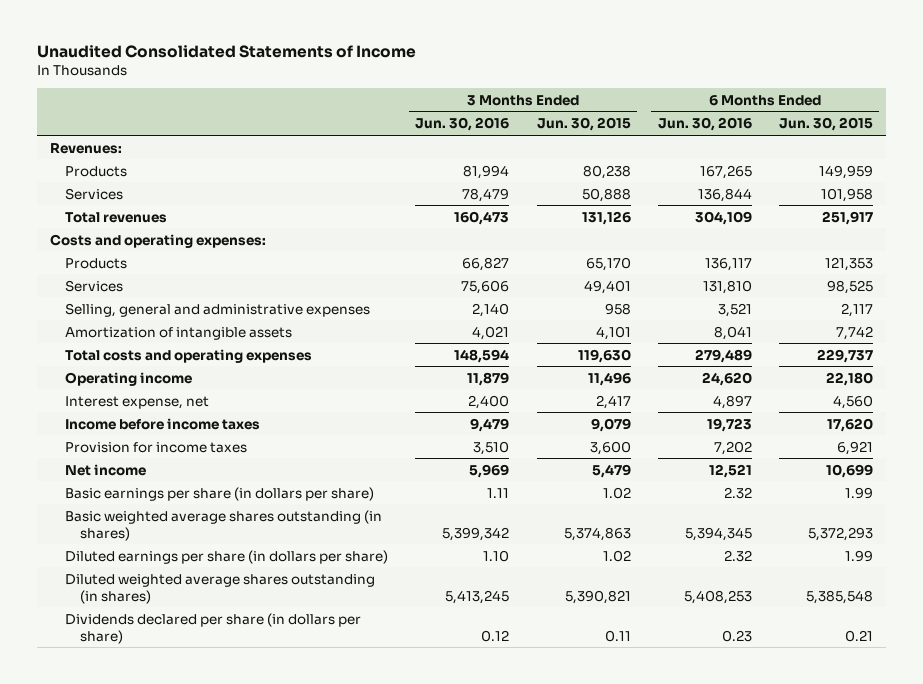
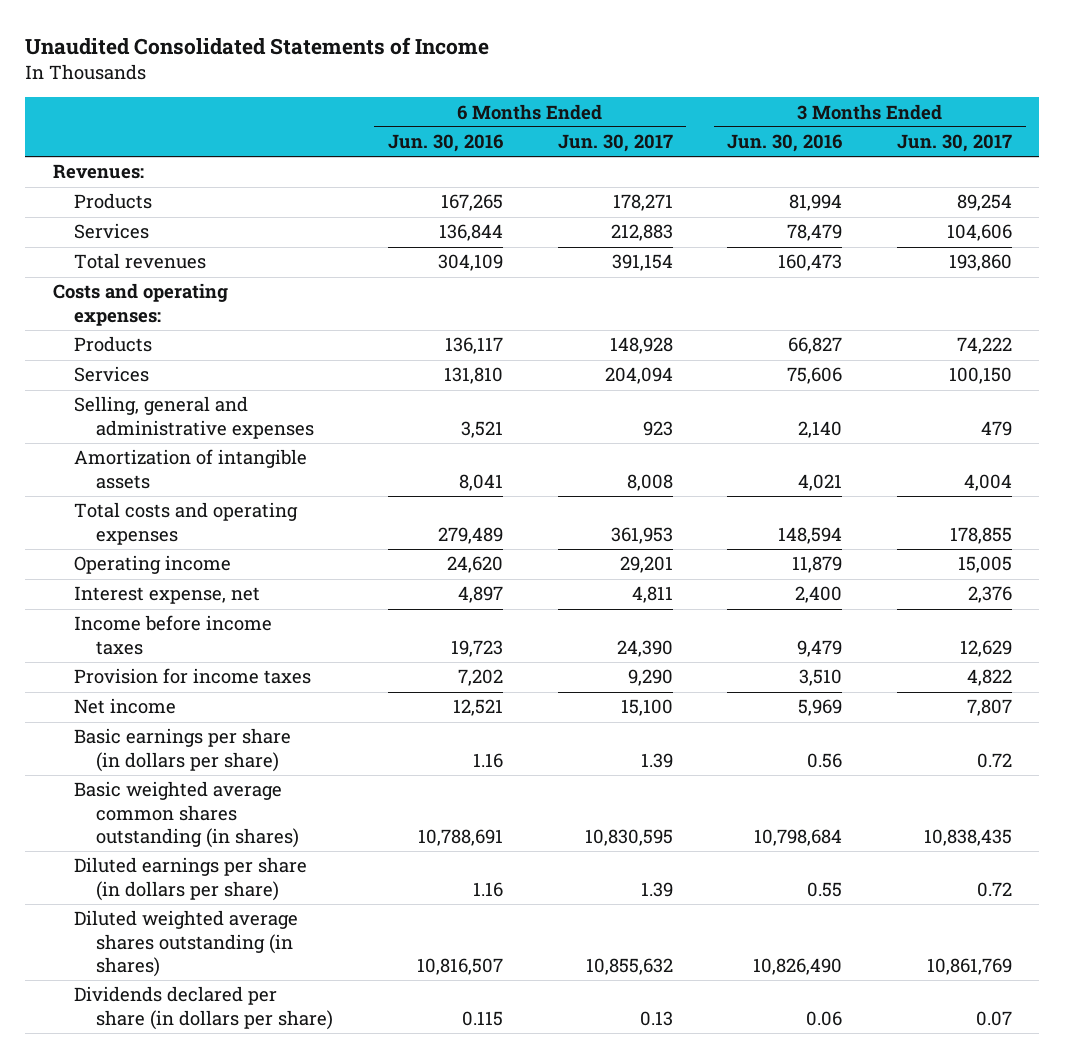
[536,117,631,132] Jun. 30, 2015 -> none
[778,117,873,132] Jun. 30, 2015 -> none
none -> [557,134,673,153] Jun. 30, 2017
none -> [897,134,1013,153] Jun. 30, 2017
[487,487,510,498] 1.11 -> [807,752,843,768] 0.56
[723,486,752,499] 2.32 -> [472,752,503,768] 1.16
[65,509,383,541] Basic weighted average shares outstanding (in shares) -> [74,781,300,848] Basic weighted average common shares outstanding (in shares)
[442,526,510,541] 5,399,342 -> [754,828,843,846] 10,798,684
[684,526,752,541] 5,394,345 -> [417,828,503,846] 10,788,691
[483,549,510,562] 1.10 -> [807,881,843,897] 0.55
[723,549,752,562] 2.32 -> [472,881,503,897] 1.16
[445,589,510,604] 5,413,245 -> [753,957,843,975] 10,826,490
[683,589,752,604] 5,408,253 -> [416,957,503,975] 10,816,507
[481,629,510,642] 0.12 -> [806,1010,843,1026] 0.06
[721,629,752,642] 0.23 -> [461,1010,503,1026] 0.115

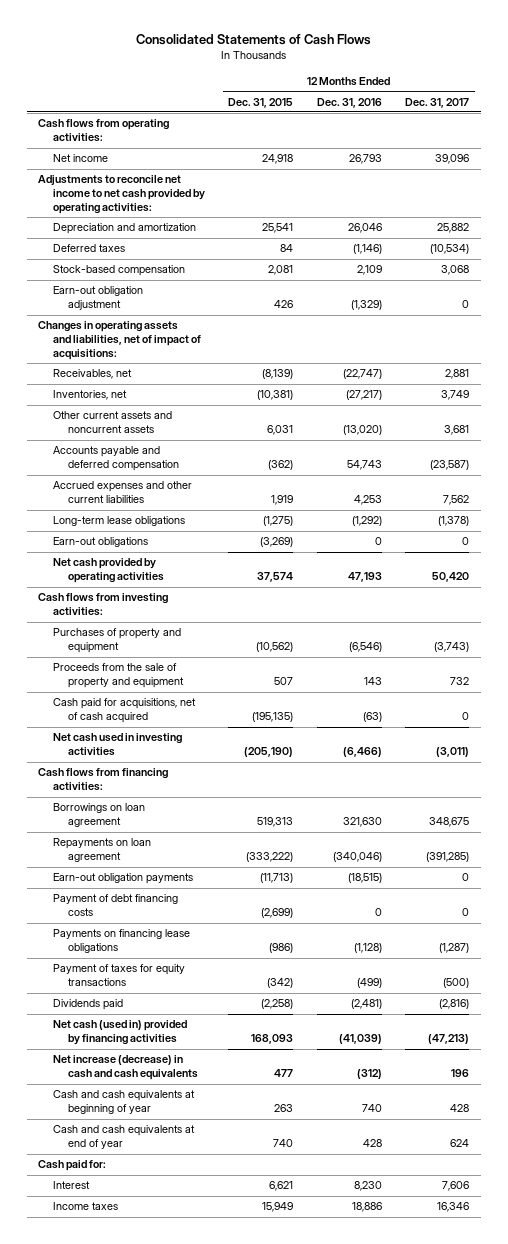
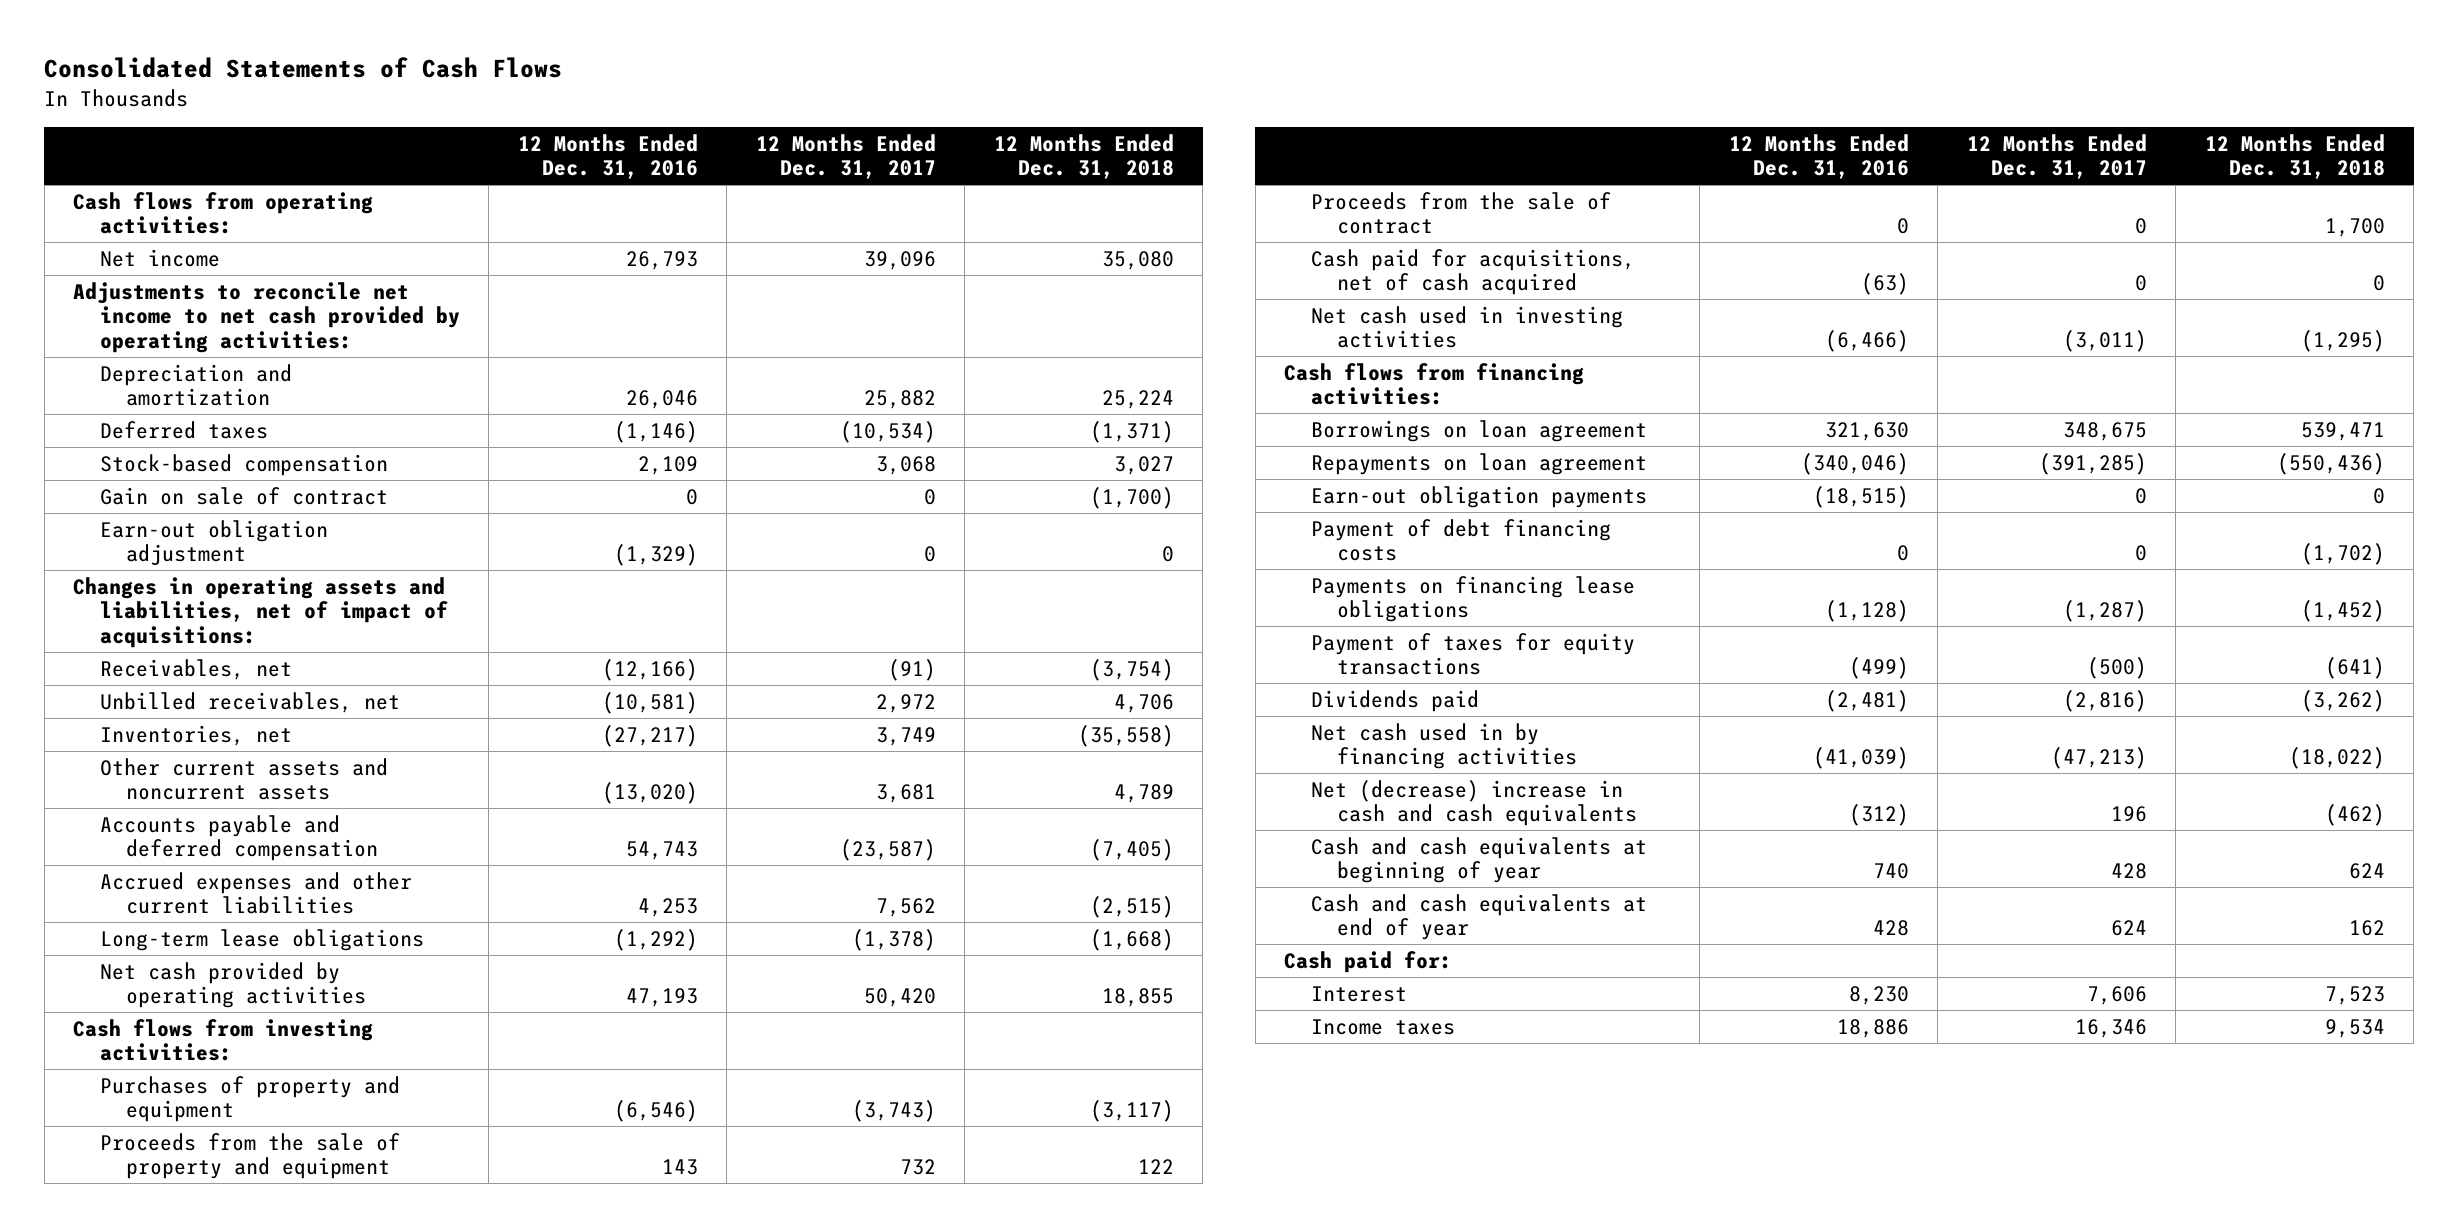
[228,97,294,108] Dec. 31, 2015 -> none
none -> [993,133,1174,180] 12 Months Ended Dec. 31, 2018
none -> [99,486,388,505] Gain on sale of contract
[342,369,382,380] (22,747) -> [601,658,698,681] (12,166)
[445,369,470,380] 2,881 -> [887,658,936,681] (91)
none -> [99,691,400,713] Unbilled receivables, net
[53,537,149,548] Earn-out obligations -> none
none -> [1310,191,1611,235] Proceeds from the sale of contract
[53,1020,188,1046] Net cash (used in) provided by financing activities -> [1310,722,1578,770] Net cash used in by financing activities
[53,1055,198,1081] Net increase (decrease) in cash and cash equivalents -> [1310,779,1638,827] Net (decrease) increase in cash and cash equivalents

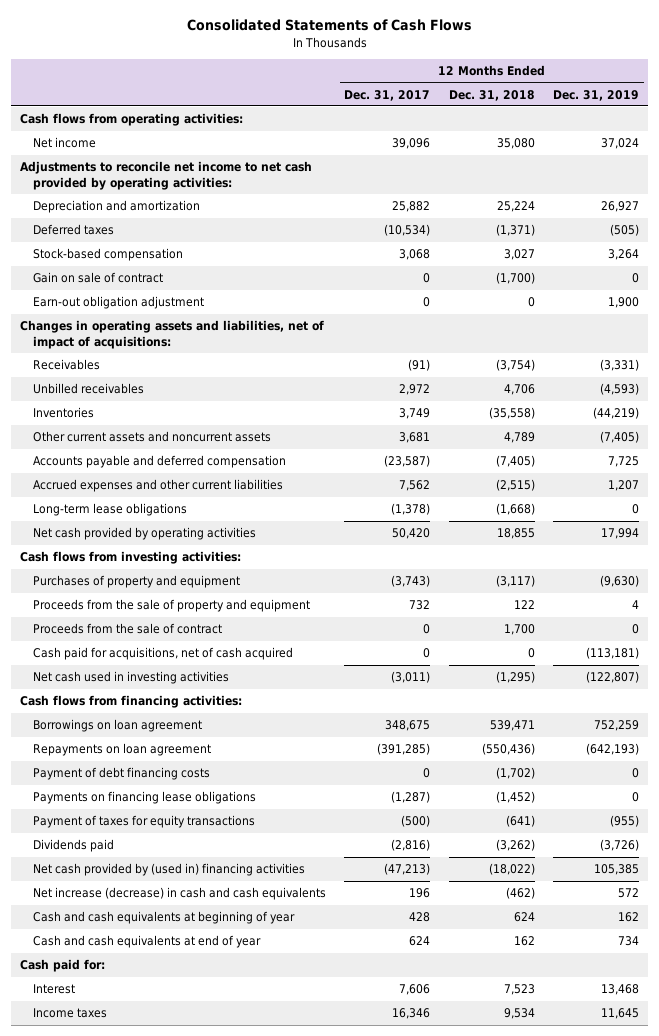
[517,133,698,180] 12 Months Ended Dec. 31, 2016 -> none
none -> [552,89,639,101] Dec. 31, 2019
[99,658,292,680] Receivables, net -> [33,359,101,371] Receivables
[99,691,400,713] Unbilled receivables, net -> [33,383,145,395] Unbilled receivables
[99,724,292,746] Inventories, net -> [33,407,95,419] Inventories
[1310,485,1647,508] Earn-out obligation payments -> none
[1310,722,1578,770] Net cash used in by financing activities -> [33,863,306,877] Net cash provided by (used in) financing activities
[1310,779,1638,827] Net (decrease) increase in cash and cash equivalents -> [33,887,327,901] Net increase (decrease) in cash and cash equivalents

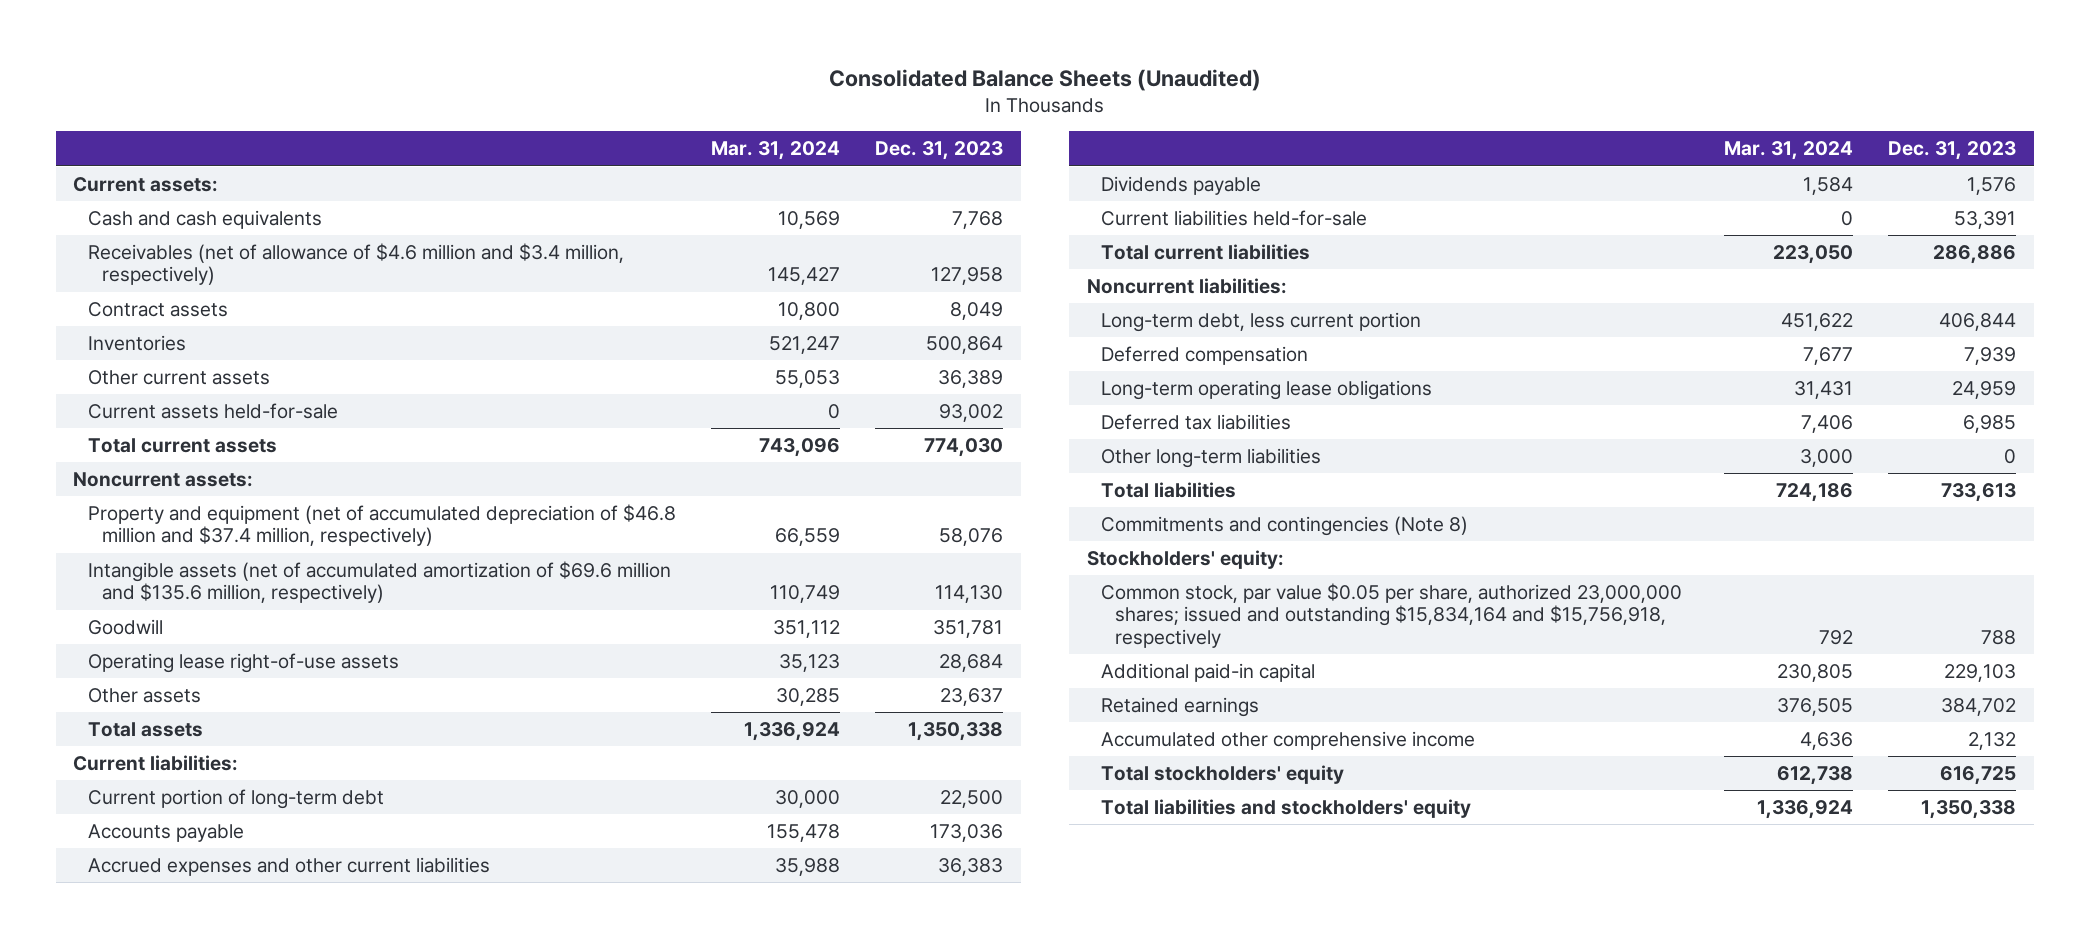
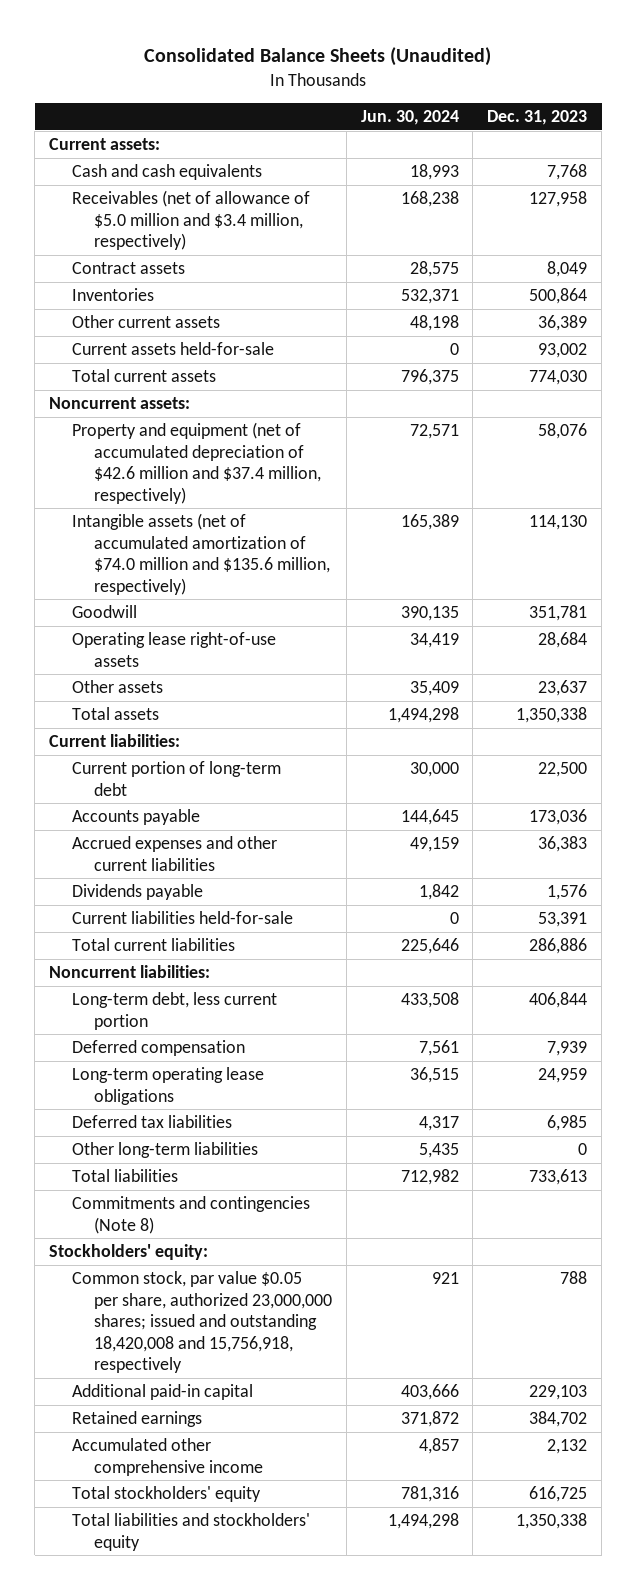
[710,141,840,161] Mar. 31, 2024 -> none
none -> [360,110,459,126] Jun. 30, 2024
[87,243,624,286] Receivables (net of allowance of $4.6 million and $3.4 million, respectively) -> [71,190,310,251] Receivables (net of allowance of $5.0 million and $3.4 million, respectively)
[87,504,676,547] Property and equipment (net of accumulated depreciation of $46.8 million and $37.4 million, respectively) -> [71,422,321,504] Property and equipment (net of accumulated depreciation of $42.6 million and $37.4 million, respectively)
[87,561,671,604] Intangible assets (net of accumulated amortization of $69.6 million and $135.6 million, respectively) -> [71,513,330,595] Intangible assets (net of accumulated amortization of $74.0 million and $135.6 million, respectively)
[1100,583,1682,648] Common stock, par value $0.05 per share, authorized 23,000,000 shares; issued and outstanding $15,834,164 and $15,756,918, respectively -> [71,1271,332,1374] Common stock, par value $0.05 per share, authorized 23,000,000 shares; issued and outstanding 18,420,008 and 15,756,918, respectively

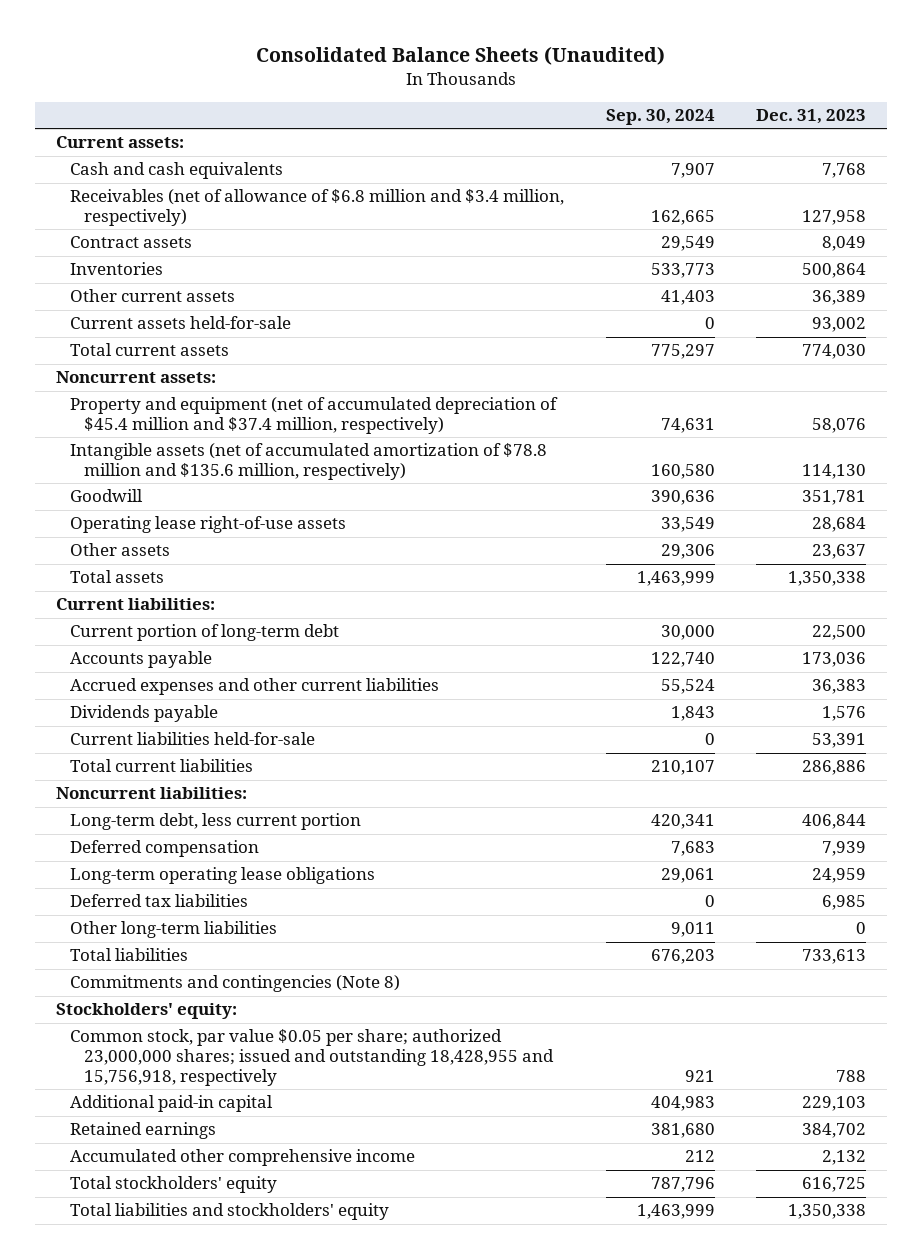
[360,110,459,126] Jun. 30, 2024 -> none
none -> [605,109,715,126] Sep. 30, 2024
[71,190,310,251] Receivables (net of allowance of $5.0 million and $3.4 million, respectively) -> [70,189,565,227] Receivables (net of allowance of $6.8 million and $3.4 million, respectively)
[71,422,321,504] Property and equipment (net of accumulated depreciation of $42.6 million and $37.4 million, respectively) -> [70,397,559,435] Property and equipment (net of accumulated depreciation of $45.4 million and $37.4 million, respectively)
[71,513,330,595] Intangible assets (net of accumulated amortization of $74.0 million and $135.6 million, respectively) -> [70,443,548,481] Intangible assets (net of accumulated amortization of $78.8 million and $135.6 million, respectively)
[71,1271,332,1374] Common stock, par value $0.05 per share, authorized 23,000,000 shares; issued and outstanding 18,420,008 and 15,756,918, respectively -> [70,1029,554,1087] Common stock, par value $0.05 per share; authorized 23,000,000 shares; issued and outstanding 18,428,955 and 15,756,918, respectively

